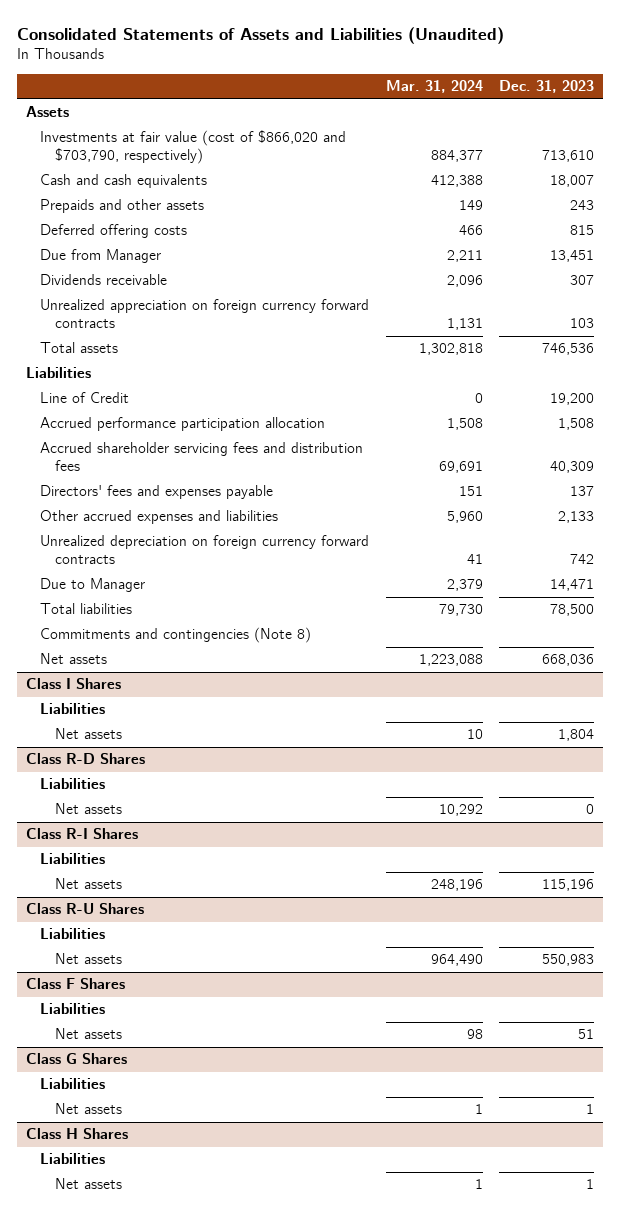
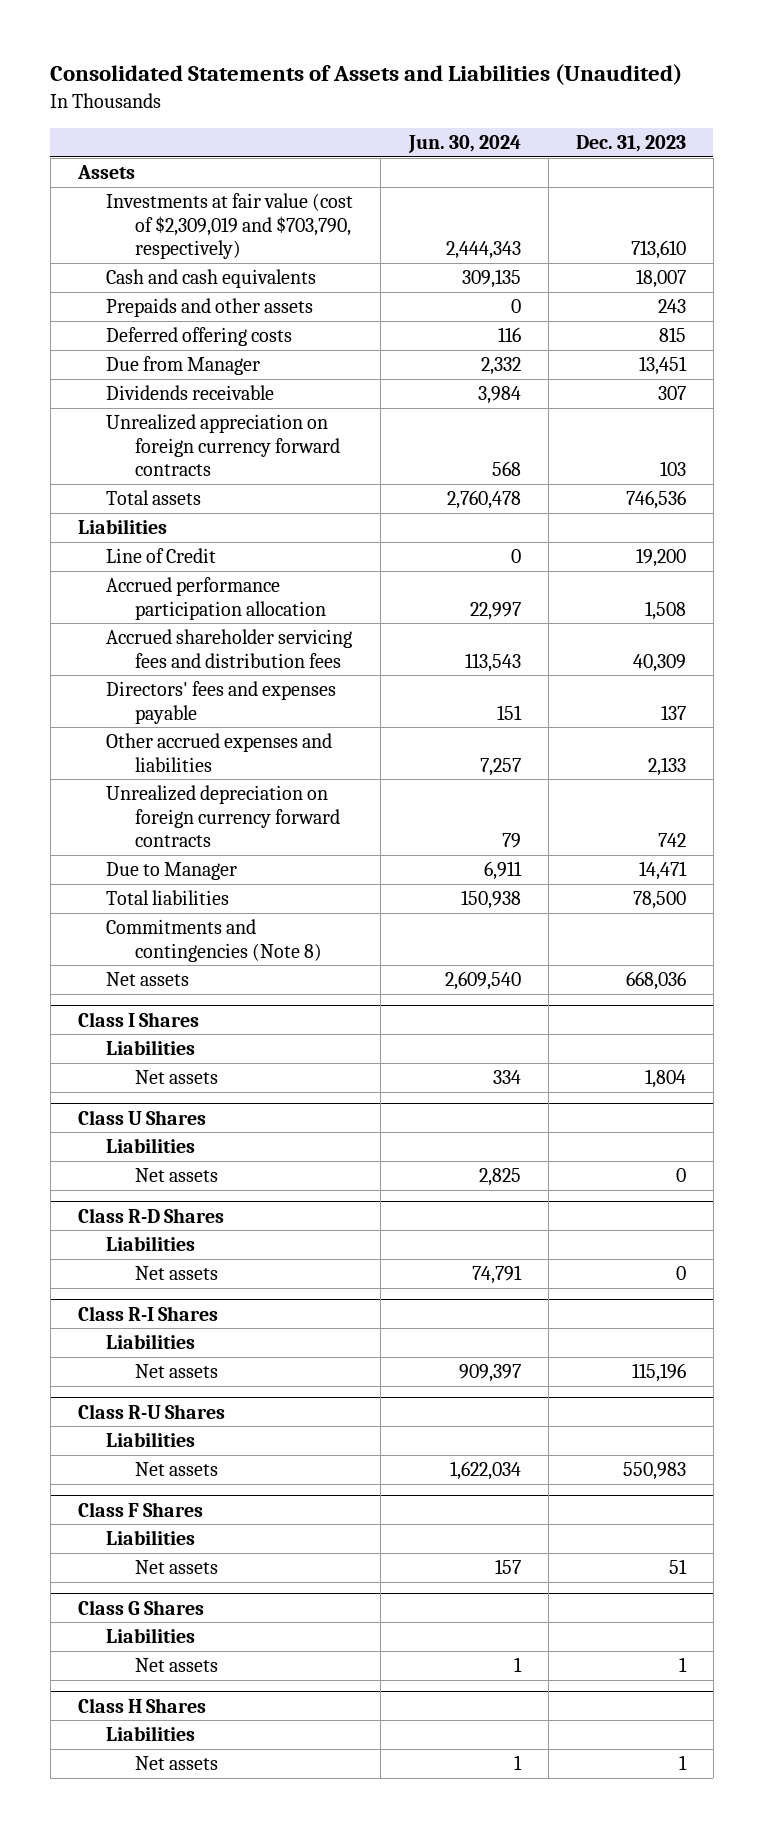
[385,80,483,94] Mar. 31, 2024 -> none
none -> [407,135,521,154] Jun. 30, 2024
[40,130,347,165] Investments at fair value (cost of $866,020 and $703,790, respectively) -> [106,193,354,260] Investments at fair value (cost of $2,309,019 and $703,790, respectively)
none -> [77,1109,206,1125] Class U Shares
none -> [106,1138,196,1154] Liabilities
none -> [134,1168,218,1183] Net assets

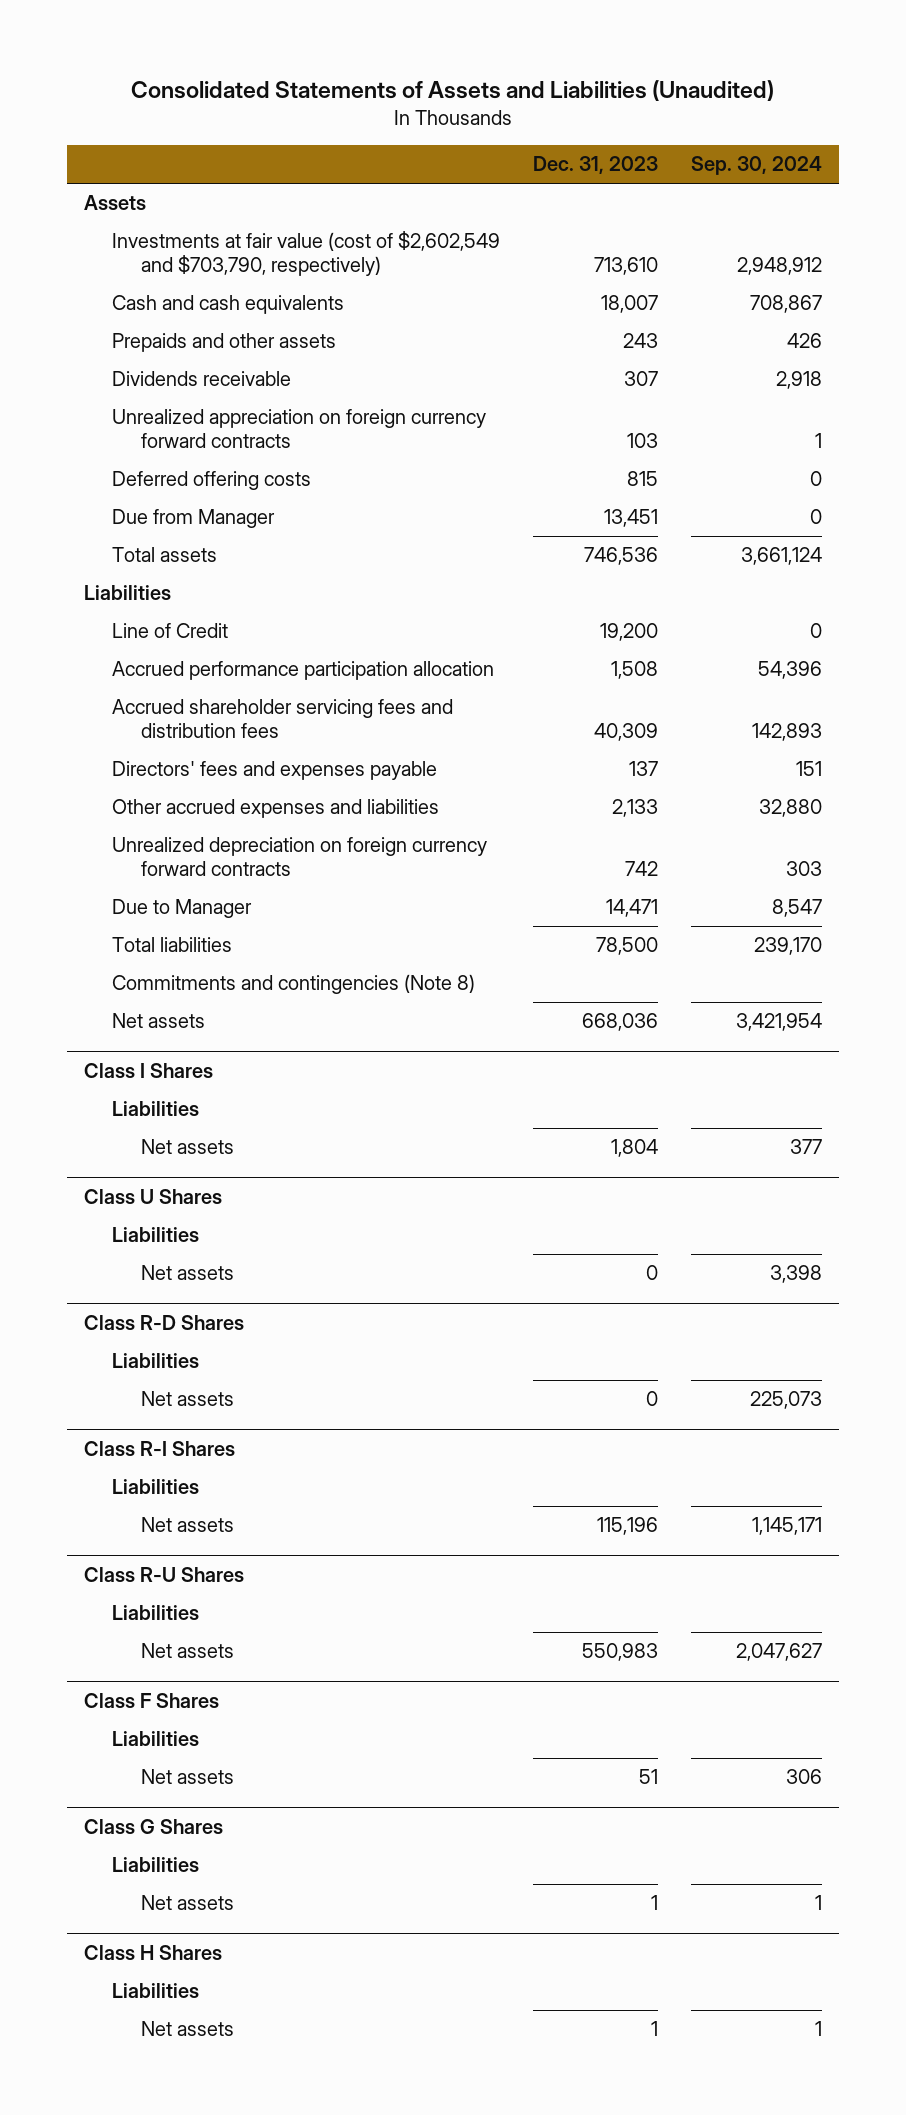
[407,135,521,154] Jun. 30, 2024 -> none
none -> [691,156,823,176] Sep. 30, 2024
[106,193,354,260] Investments at fair value (cost of $2,309,019 and $703,790, respectively) -> [112,231,501,277] Investments at fair value (cost of $2,602,549 and $703,790, respectively)
[106,327,293,347] Deferred offering costs -> [112,471,312,491] Deferred offering costs
[106,356,261,376] Due from Manager -> [112,509,276,529] Due from Manager

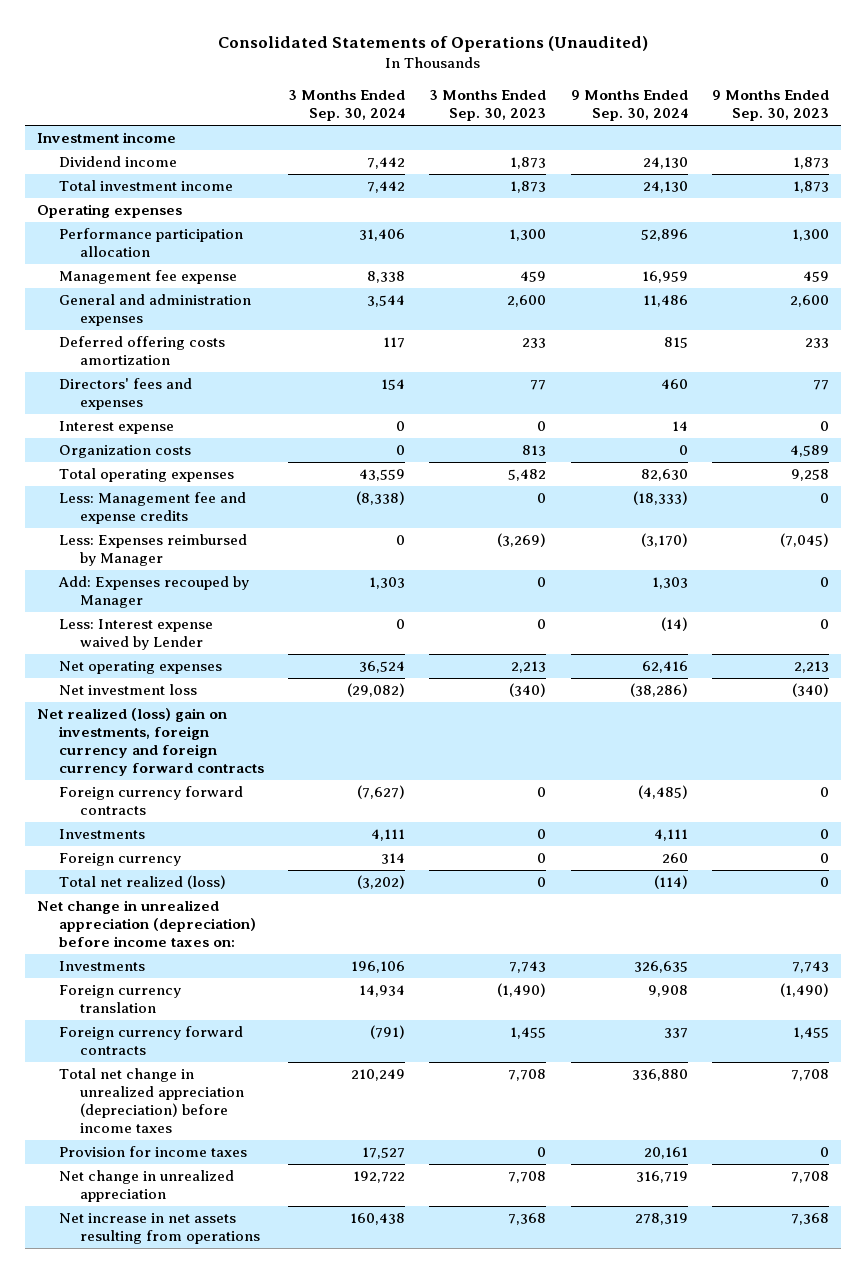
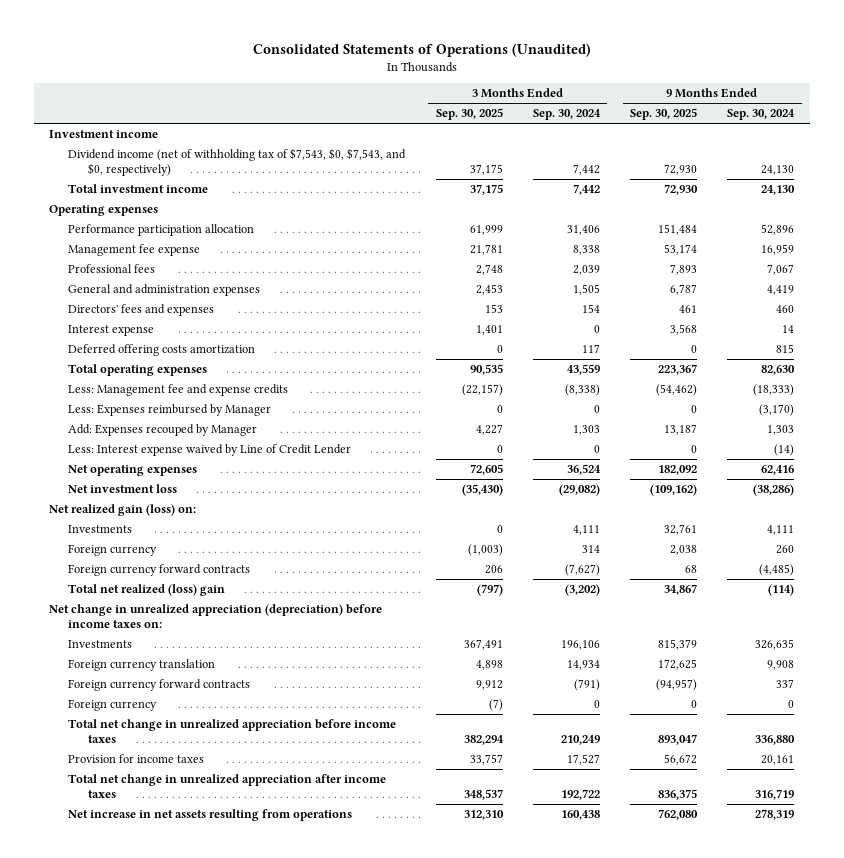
[429,90,547,122] 3 Months Ended Sep. 30, 2023 -> none
[711,90,829,122] 9 Months Ended Sep. 30, 2023 -> none
none -> [435,108,503,121] Sep. 30, 2025
none -> [630,108,698,121] Sep. 30, 2025
[58,156,177,168] Dividend income -> [68,148,407,176] Dividend income (net of withholding tax of $7,543, $0, $7,543, and $0, respectively)
none -> [68,264,156,274] Professional fees
[367,295,406,308] 3,544 -> [572,284,600,296] 1,505
[642,295,688,308] 11,486 -> [767,285,795,296] 4,419
[58,445,191,459] Organization costs -> none
[58,336,225,366] Deferred offering costs amortization -> [68,344,256,357] Deferred offering costs amortization
[58,619,213,651] Less: Interest expense waived by Lender -> [68,444,352,457] Less: Interest expense waived by Line of Credit Lender
[37,708,264,777] Net realized (loss) gain on investments, foreign currency and foreign currency forward contracts -> none
none -> [49,504,197,517] Net realized gain (loss) on:
[58,786,243,816] Foreign currency forward contracts -> [68,564,251,577] Foreign currency forward contracts
[58,875,226,890] Total net realized (loss) -> [68,584,226,597] Total net realized (loss) gain
none -> [68,699,158,712] Foreign currency
[58,1068,245,1134] Total net change in unrealized appreciation (depreciation) before income taxes -> [68,719,397,743] Total net change in unrealized appreciation before income taxes
[58,1170,234,1203] Net change in unrealized appreciation -> [68,774,387,798] Total net change in unrealized appreciation after income taxes

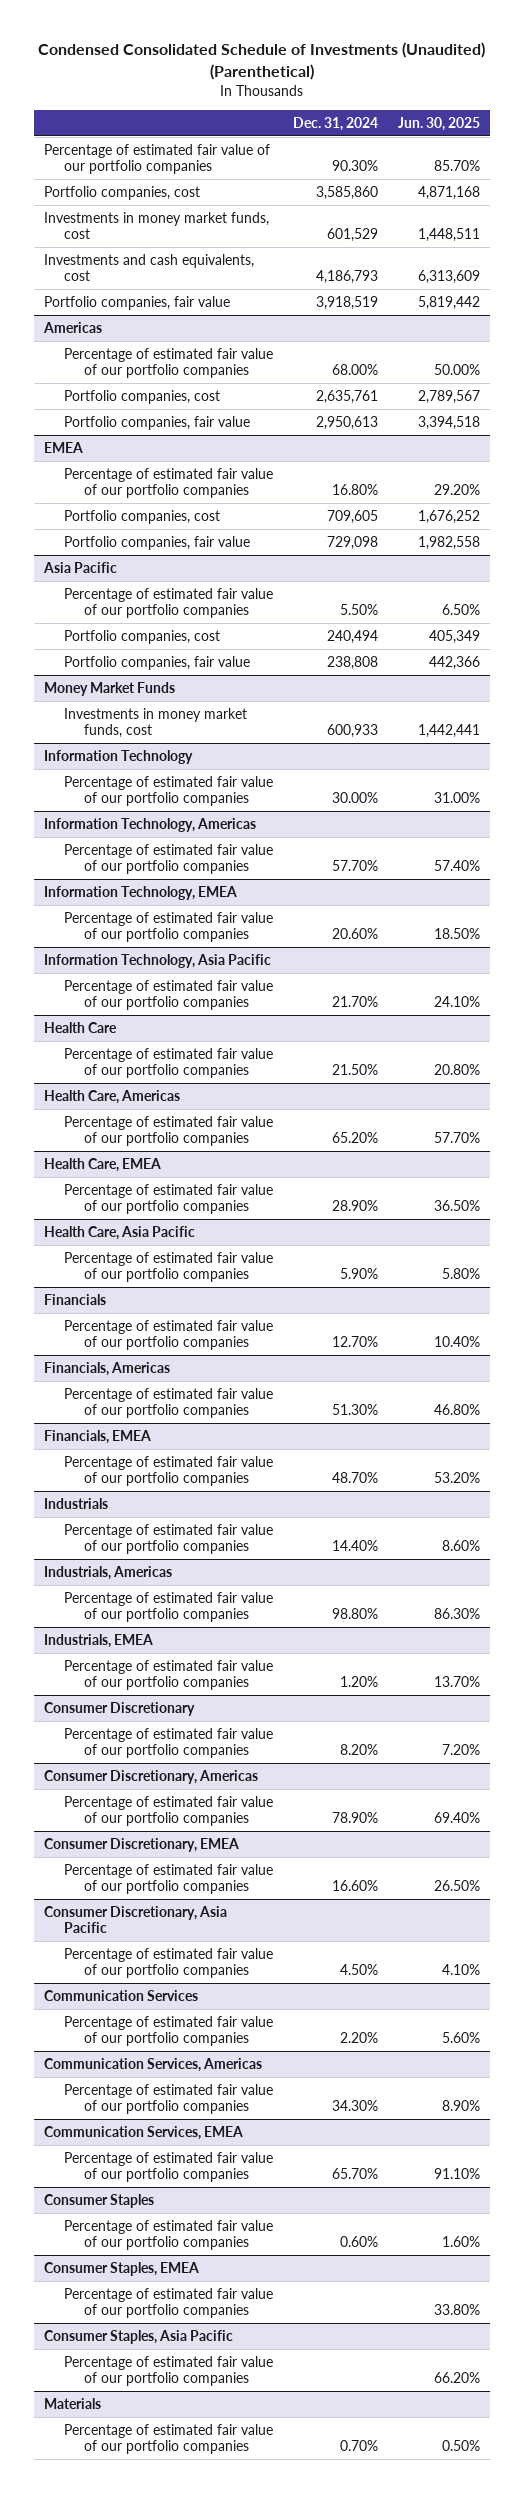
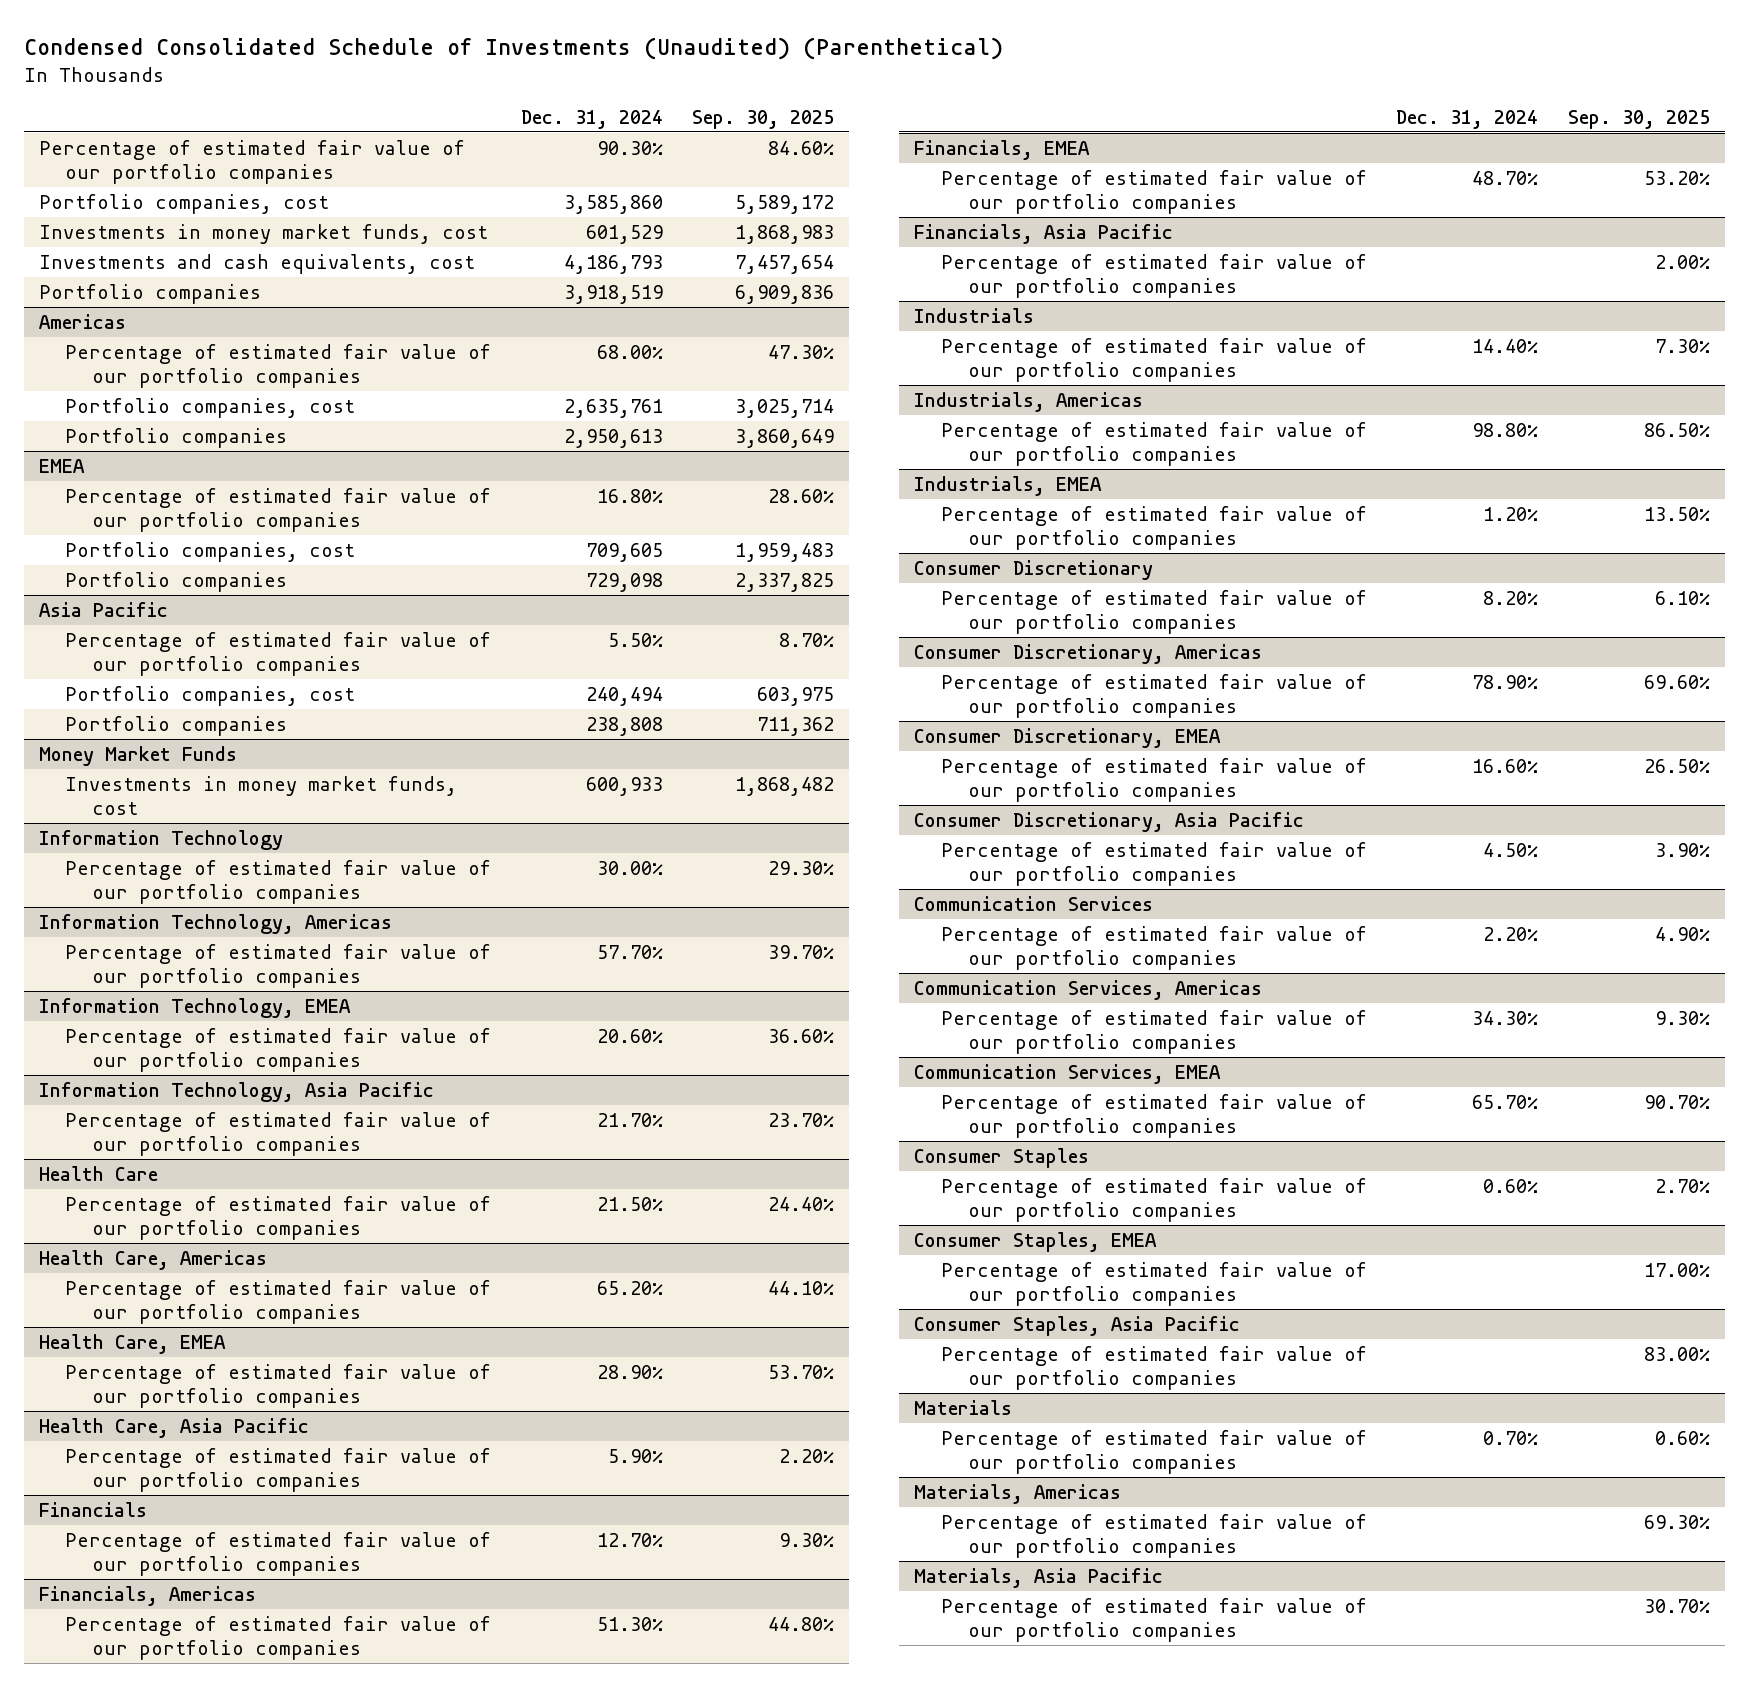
[398,116,481,131] Jun. 30, 2025 -> none
none -> [692,109,835,129] Sep. 30, 2025
[43,295,230,310] Portfolio companies, fair value -> [38,283,261,304] Portfolio companies
[63,415,250,430] Portfolio companies, fair value -> [65,427,288,448] Portfolio companies
[63,535,250,550] Portfolio companies, fair value -> [65,571,288,592] Portfolio companies
[63,655,250,670] Portfolio companies, fair value -> [65,715,288,736] Portfolio companies
none -> [914,223,1174,244] Financials, Asia Pacific
none -> [940,253,1367,298] Percentage of estimated fair value of our portfolio companies
none -> [914,1483,1122,1504] Materials, Americas
none -> [940,1513,1367,1558] Percentage of estimated fair value of our portfolio companies
none -> [914,1567,1164,1588] Materials, Asia Pacific
none -> [940,1597,1367,1642] Percentage of estimated fair value of our portfolio companies

